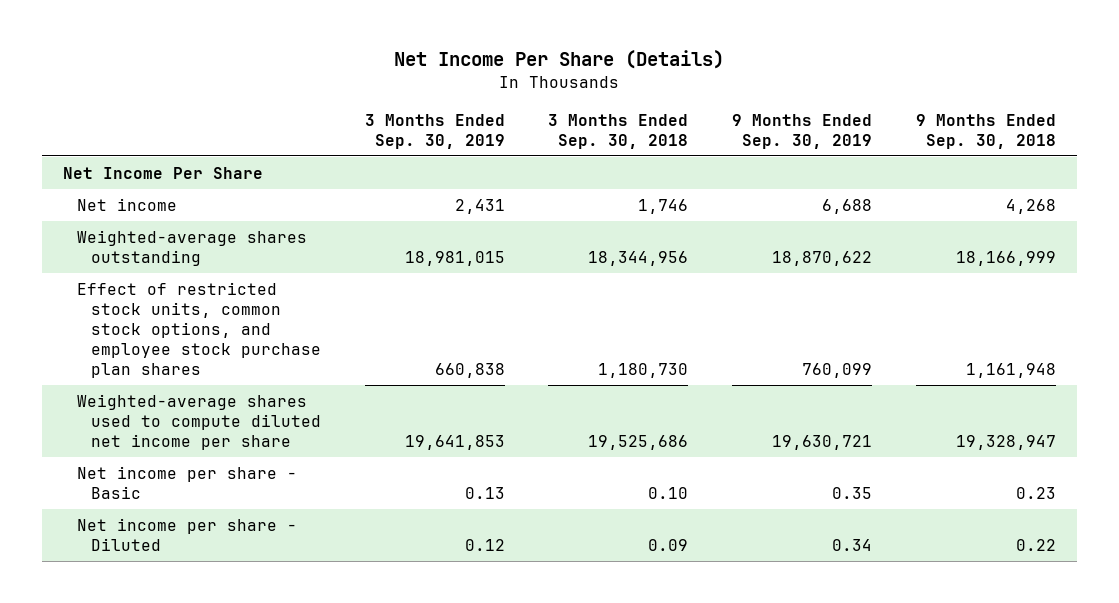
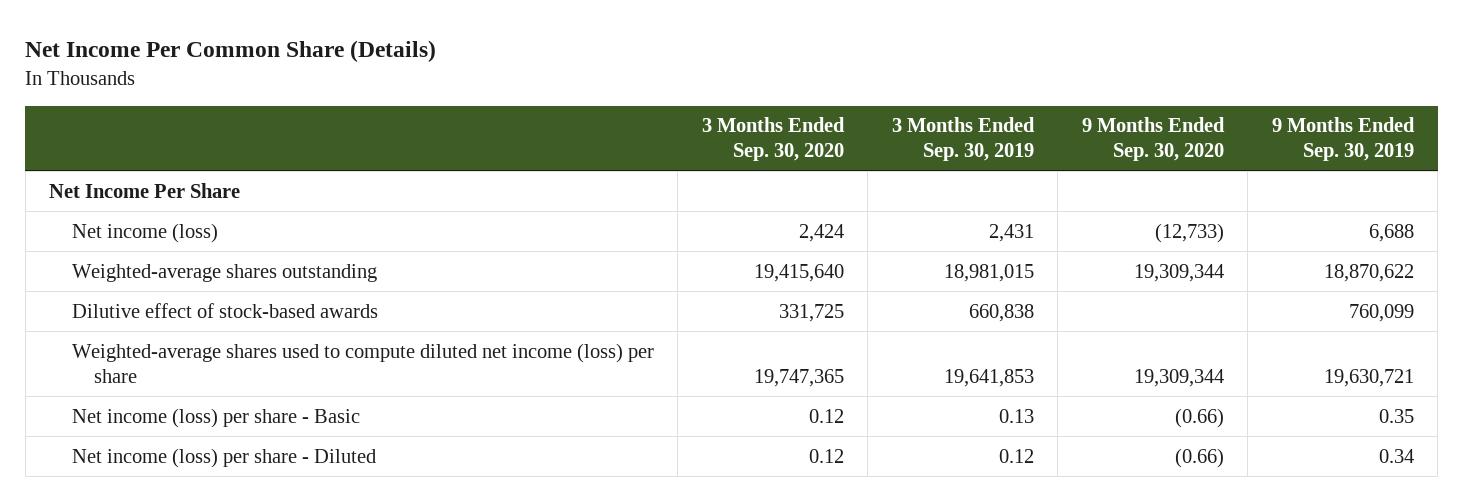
[394,50,725,70] Net Income Per Share (Details) -> [25,40,437,63] Net Income Per Common Share (Details)
[548,113,689,149] 3 Months Ended Sep. 30, 2018 -> none
[915,113,1056,149] 9 Months Ended Sep. 30, 2018 -> none
none -> [701,117,845,162] 3 Months Ended Sep. 30, 2020
none -> [1081,117,1225,162] 9 Months Ended Sep. 30, 2020
[77,197,178,211] Net income -> [71,222,218,243] Net income (loss)
[77,281,322,378] Effect of restricted stock units, common stock options, and employee stock purchase plan shares -> [71,302,378,318] Dilutive effect of stock-based awards
[77,393,322,450] Weighted-average shares used to compute diluted net income per share -> [71,342,654,383] Weighted-average shares used to compute diluted net income (loss) per share
[77,465,298,499] Net income per share - Basic -> [71,407,360,428] Net income (loss) per share - Basic
[77,517,298,551] Net income per share - Diluted -> [71,447,376,468] Net income (loss) per share - Diluted

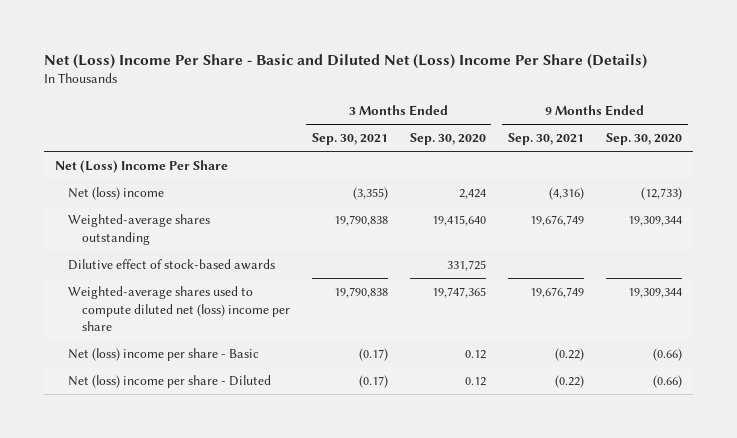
[25,40,437,63] Net Income Per Common Share (Details) -> [43,53,647,69] Net (Loss) Income Per Share - Basic and Diluted Net (Loss) Income Per Share (Details)
[891,117,1035,162] 3 Months Ended Sep. 30, 2019 -> none
[1271,117,1415,162] 9 Months Ended Sep. 30, 2019 -> none
none -> [311,133,388,146] Sep. 30, 2021
none -> [507,133,584,146] Sep. 30, 2021
[49,182,241,198] Net Income Per Share -> [54,160,228,174] Net (Loss) Income Per Share
[71,222,218,243] Net income (loss) -> [68,187,165,201] Net (loss) income
[71,342,654,383] Weighted-average shares used to compute diluted net income (loss) per share -> [68,286,290,332] Weighted-average shares used to compute diluted net (loss) income per share
[71,407,360,428] Net income (loss) per share - Basic -> [68,348,260,362] Net (loss) income per share - Basic
[71,447,376,468] Net income (loss) per share - Diluted -> [68,375,272,389] Net (loss) income per share - Diluted

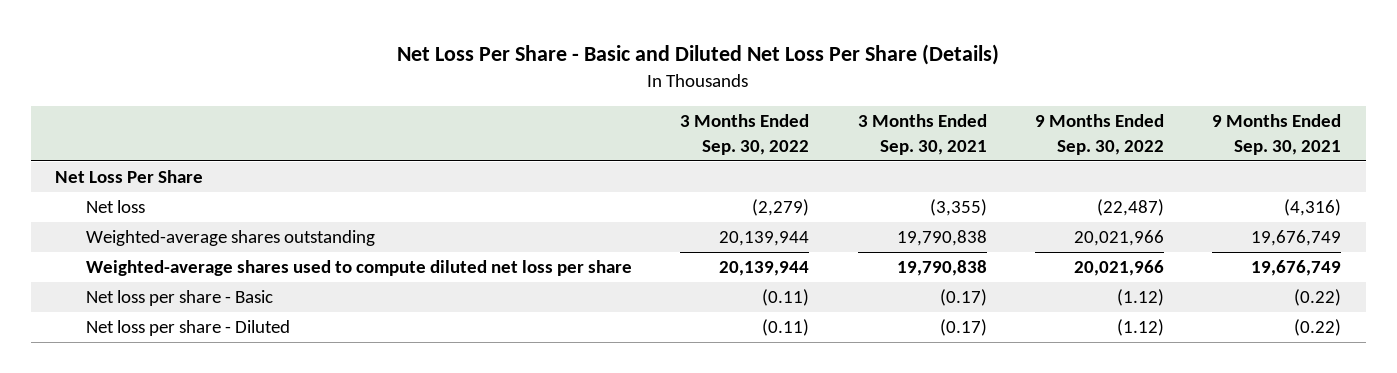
[43,53,647,69] Net (Loss) Income Per Share - Basic and Diluted Net (Loss) Income Per Share (Details) -> [397,43,1000,65] Net Loss Per Share - Basic and Diluted Net Loss Per Share (Details)
[409,133,486,146] Sep. 30, 2020 -> none
[606,133,683,146] Sep. 30, 2020 -> none
none -> [680,114,810,155] 3 Months Ended Sep. 30, 2022
none -> [1035,114,1165,155] 9 Months Ended Sep. 30, 2022
[54,160,228,174] Net (Loss) Income Per Share -> [55,170,204,184] Net Loss Per Share
[68,187,165,201] Net (loss) income -> [85,200,145,214] Net loss
[68,259,276,271] Dilutive effect of stock-based awards -> none
[68,286,290,332] Weighted-average shares used to compute diluted net (loss) income per share -> [85,260,632,277] Weighted-average shares used to compute diluted net loss per share
[68,348,260,362] Net (loss) income per share - Basic -> [85,290,273,307] Net loss per share - Basic
[68,375,272,389] Net (loss) income per share - Diluted -> [85,320,290,337] Net loss per share - Diluted

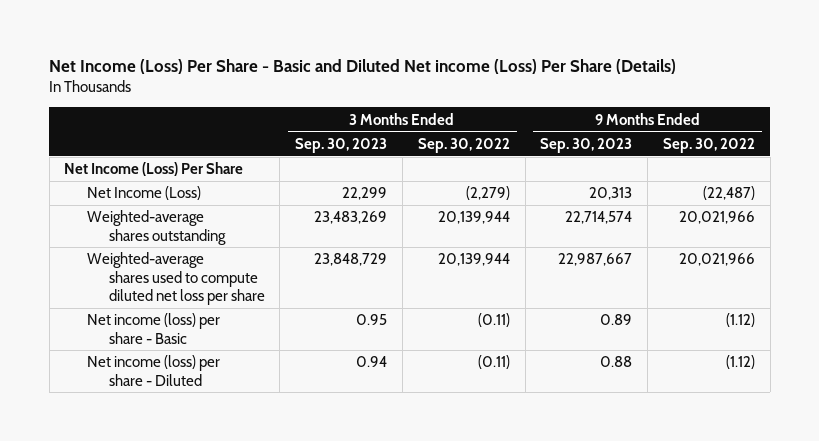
[397,43,1000,65] Net Loss Per Share - Basic and Diluted Net Loss Per Share (Details) -> [49,59,677,75] Net Income (Loss) Per Share - Basic and Diluted Net income (Loss) Per Share (Details)
[857,114,987,155] 3 Months Ended Sep. 30, 2021 -> none
[1212,114,1342,155] 9 Months Ended Sep. 30, 2021 -> none
none -> [295,137,388,153] Sep. 30, 2023
none -> [540,137,633,153] Sep. 30, 2023
[55,170,204,184] Net Loss Per Share -> [64,162,244,177] Net Income (Loss) Per Share
[85,200,145,214] Net loss -> [86,186,201,201] Net Income (Loss)
[85,290,273,307] Net loss per share - Basic -> [86,313,220,344] Net income (loss) per share - Basic
[85,320,290,337] Net loss per share - Diluted -> [86,355,220,386] Net income (loss) per share - Diluted

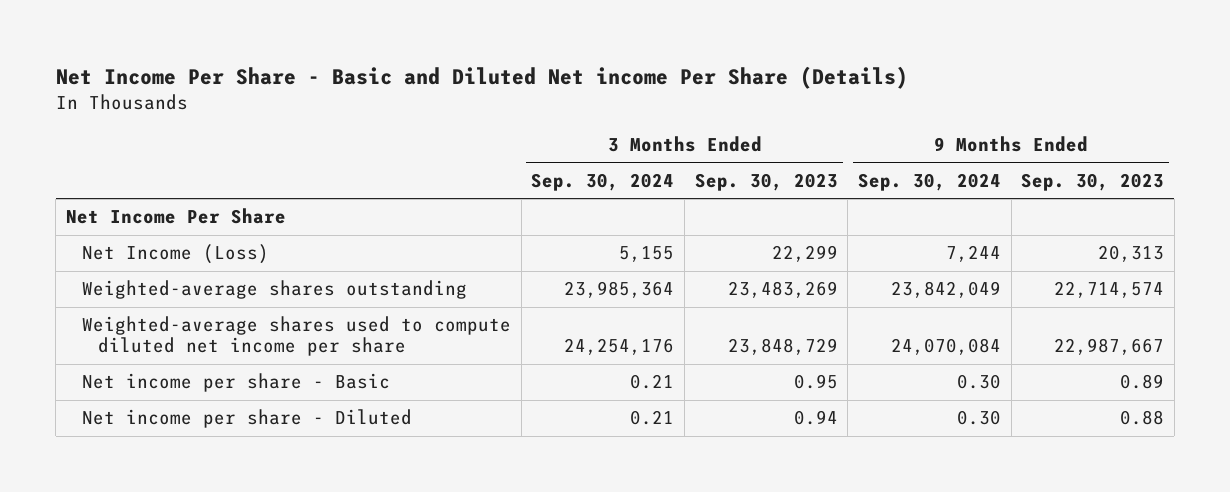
[49,59,677,75] Net Income (Loss) Per Share - Basic and Diluted Net income (Loss) Per Share (Details) -> [55,66,908,90] Net Income Per Share - Basic and Diluted Net income Per Share (Details)
[417,137,510,153] Sep. 30, 2022 -> none
[662,137,755,153] Sep. 30, 2022 -> none
none -> [531,173,675,192] Sep. 30, 2024
none -> [857,173,1001,192] Sep. 30, 2024
[64,162,244,177] Net Income (Loss) Per Share -> [66,208,287,225] Net Income Per Share
[86,252,265,305] Weighted-average shares used to compute diluted net loss per share -> [82,316,512,357] Weighted-average shares used to compute diluted net income per share
[86,313,220,344] Net income (loss) per share - Basic -> [82,373,391,393] Net income per share - Basic
[86,355,220,386] Net income (loss) per share - Diluted -> [82,409,413,429] Net income per share - Diluted

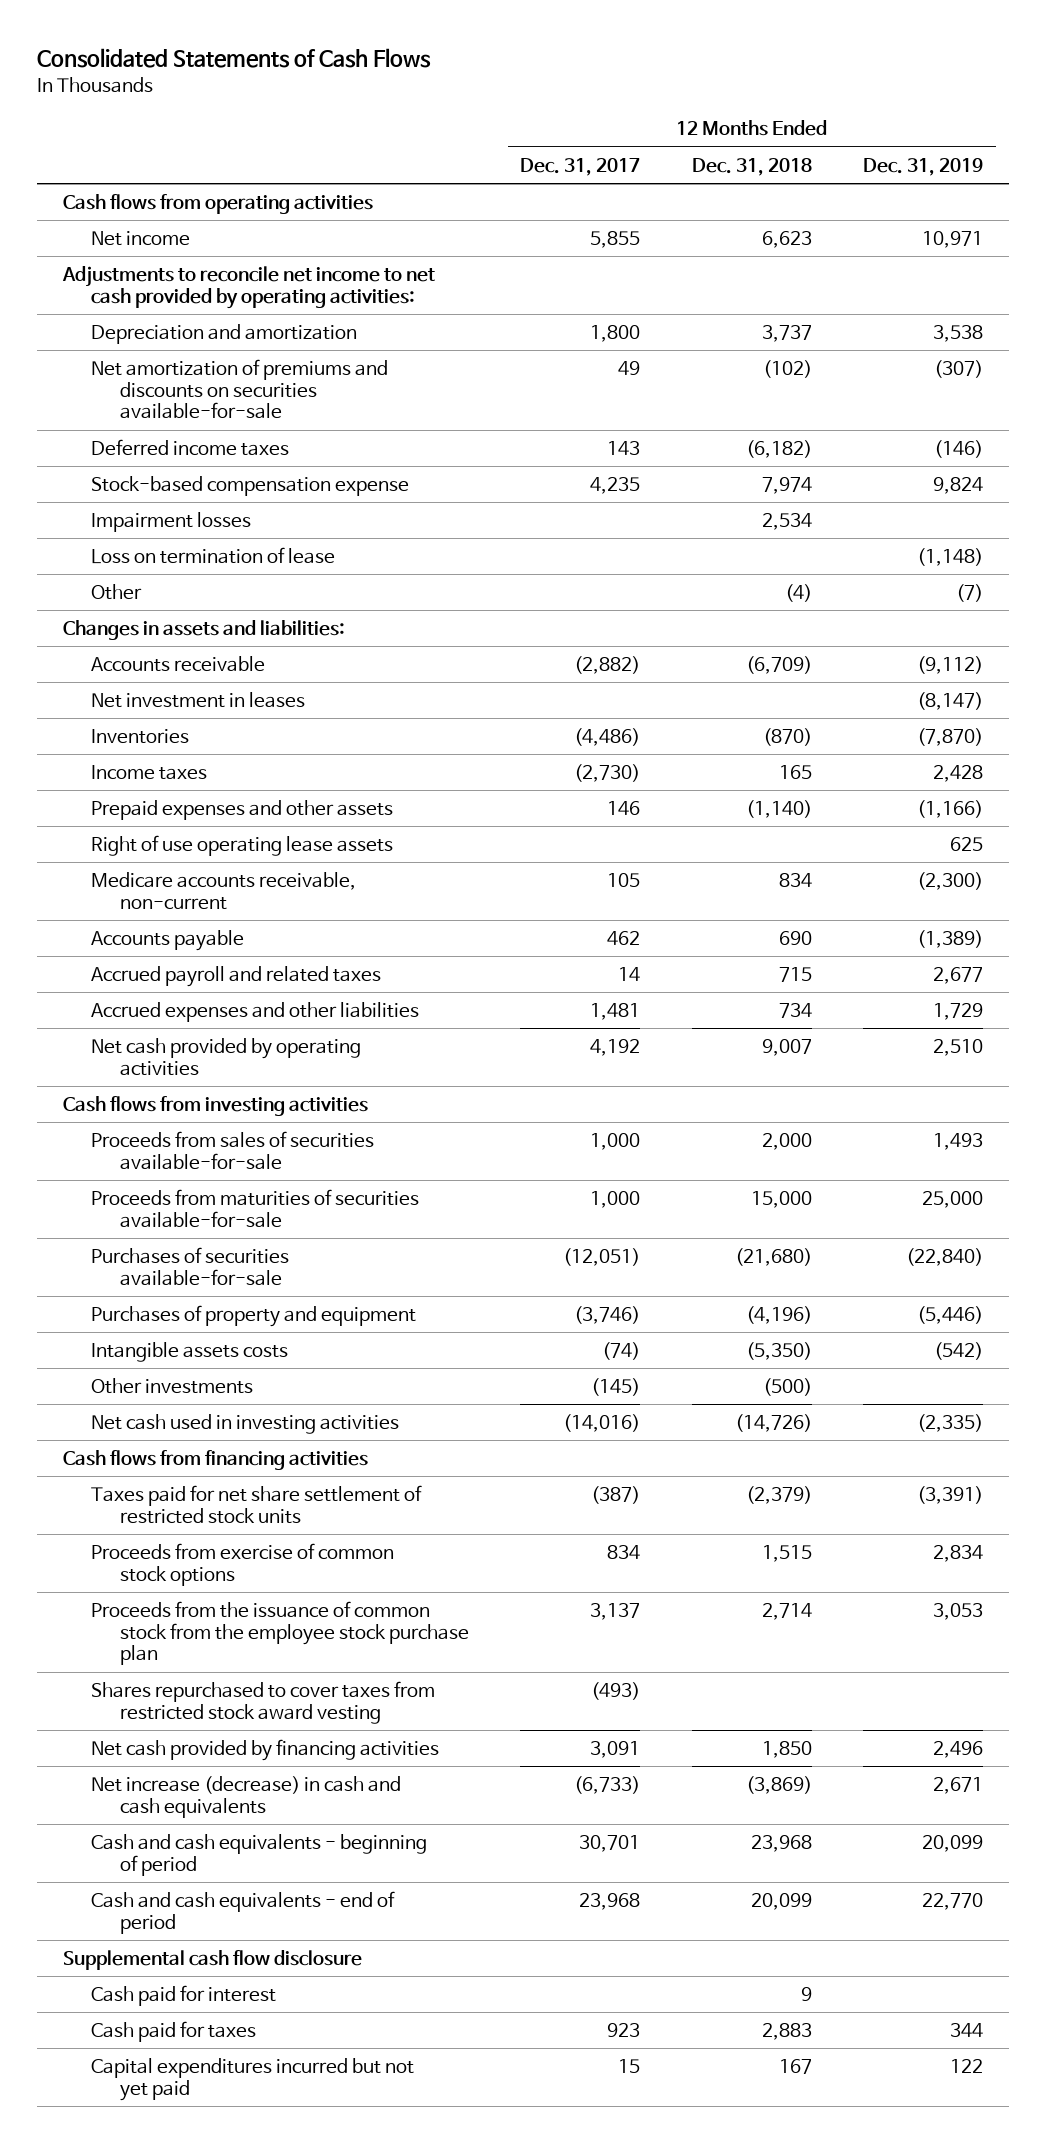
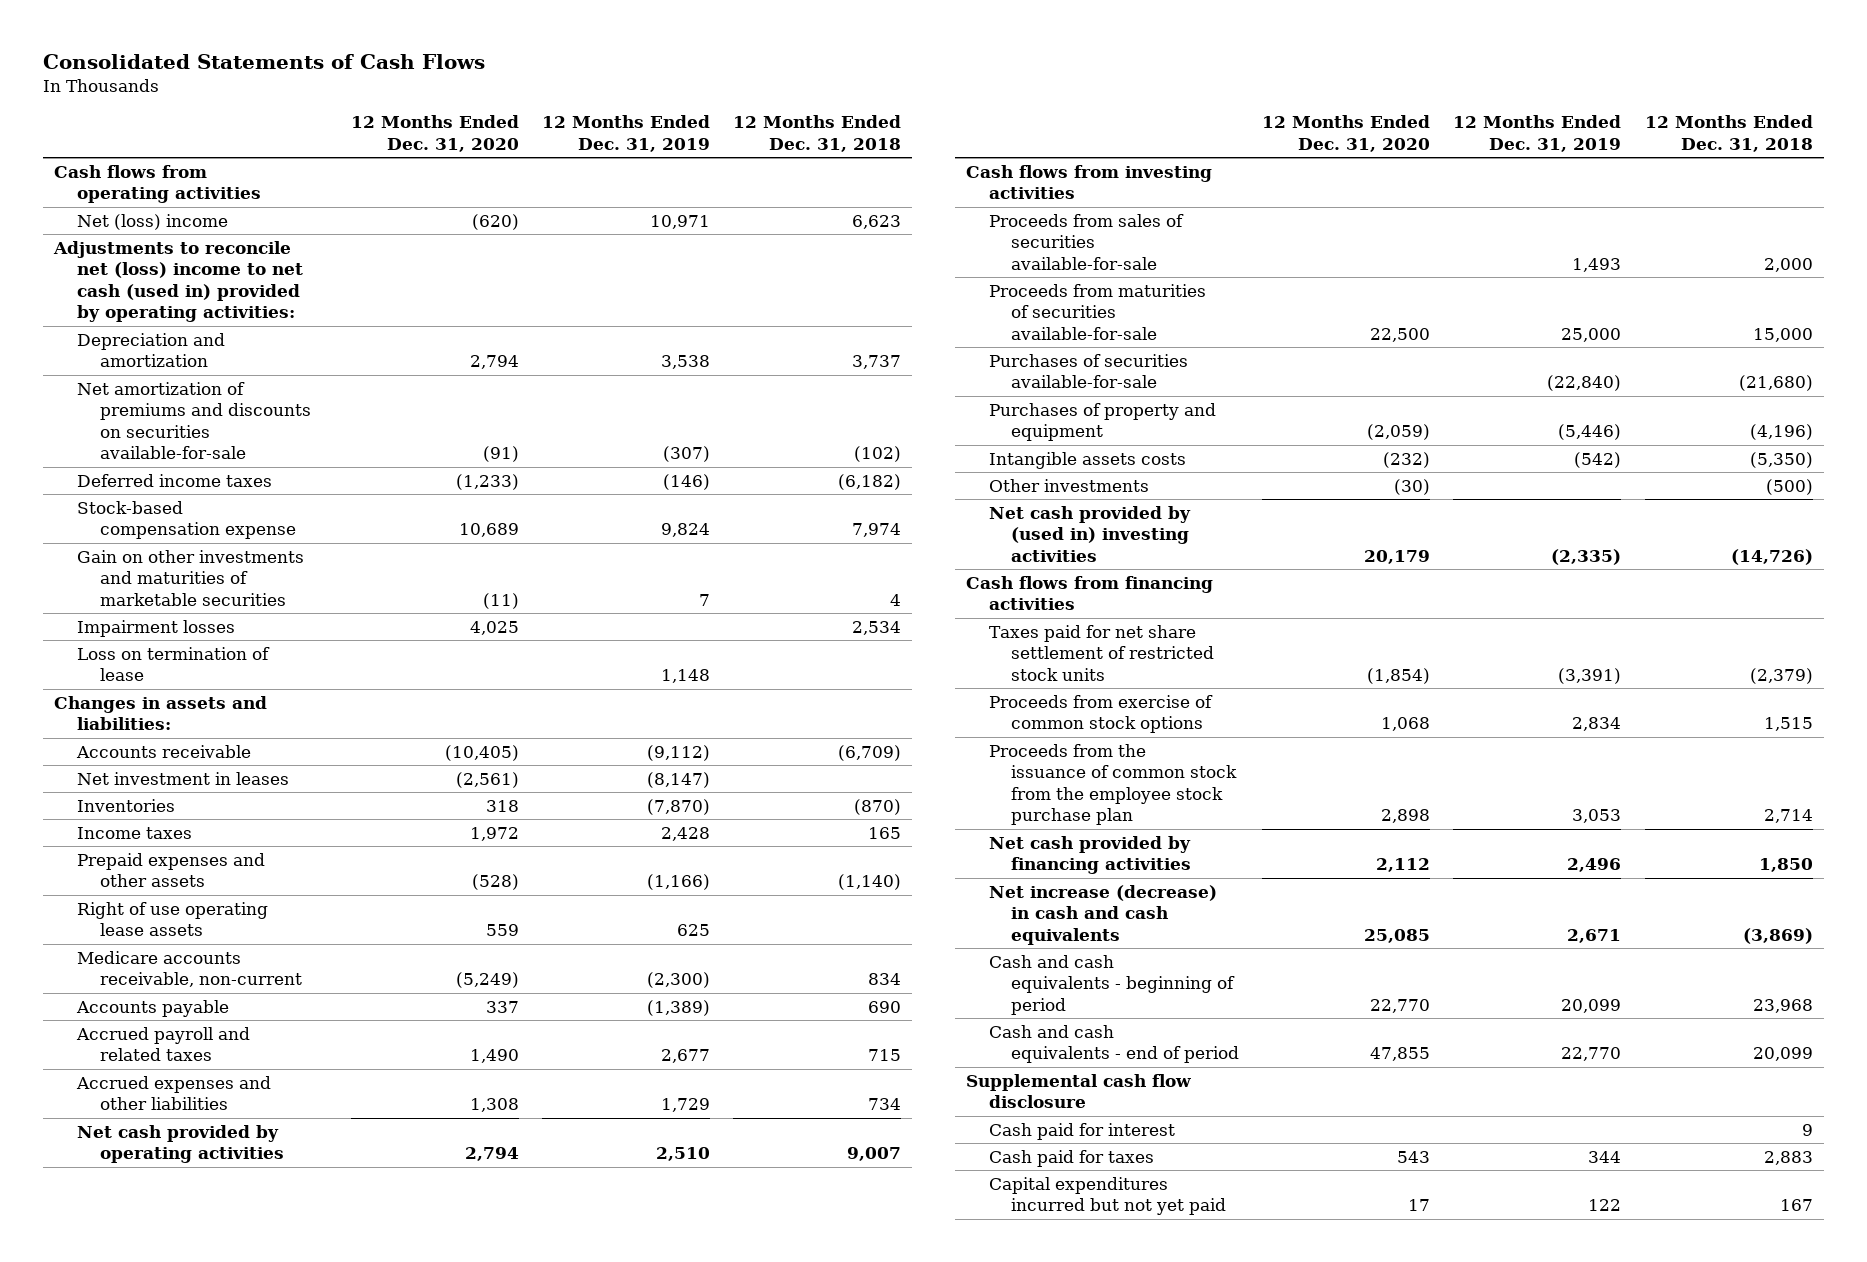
[520,157,641,176] Dec. 31, 2017 -> none
none -> [350,115,519,152] 12 Months Ended Dec. 31, 2020
[91,231,191,247] Net income -> [76,213,228,230] Net (loss) income
[61,266,435,309] Adjustments to reconcile net income to net cash provided by operating activities: -> [53,240,303,323] Adjustments to reconcile net (loss) income to net cash (used in) provided by operating activities:
none -> [76,549,304,606] Gain on other investments and maturities of marketable securities
[91,584,143,601] Other -> none
[917,548,984,567] (1,148) -> [660,669,710,684] 1,148
[91,1414,400,1435] Net cash used in investing activities -> [988,505,1191,562] Net cash provided by (used in) investing activities
[91,1681,436,1724] Shares repurchased to cover taxes from restricted stock award vesting -> none

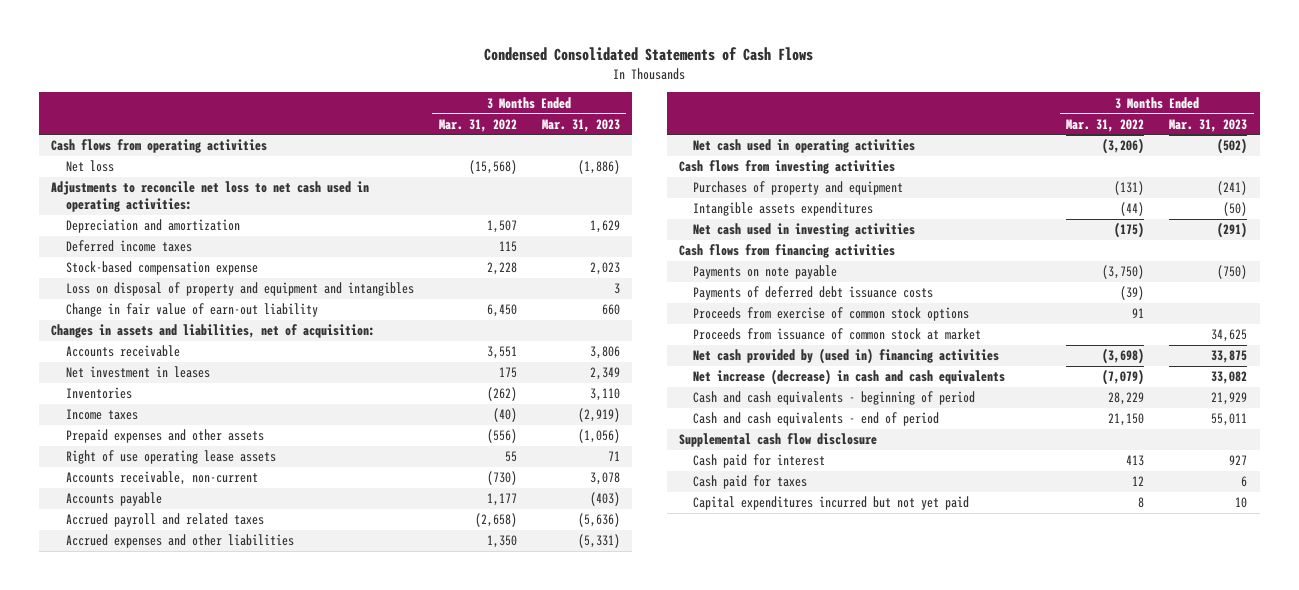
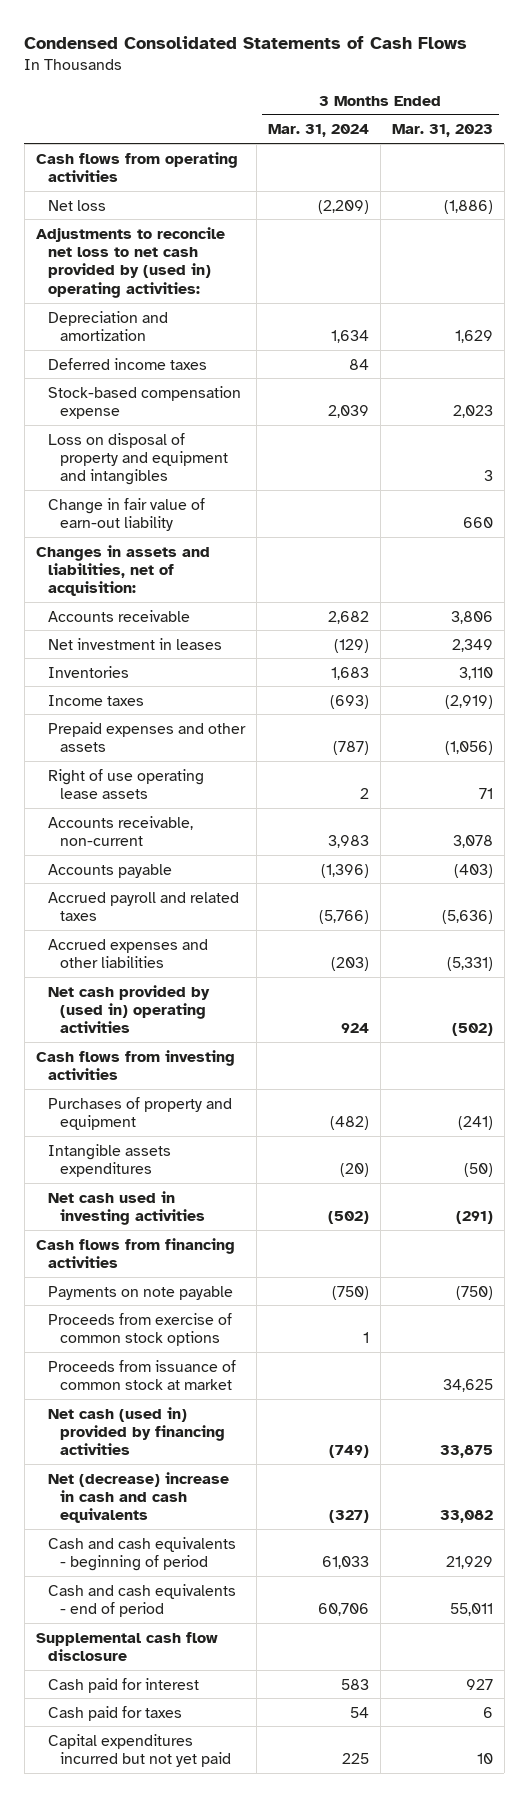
[438,118,517,132] Mar. 31, 2022 -> none
none -> [267,124,369,138] Mar. 31, 2024
[51,181,370,212] Adjustments to reconcile net loss to net cash used in operating activities: -> [35,226,225,298] Adjustments to reconcile net loss to net cash provided by (used in) operating activities:
[693,139,916,154] Net cash used in operating activities -> [47,984,210,1034] Net cash provided by (used in) operating activities
[693,286,934,301] Payments of deferred debt issuance costs -> none
[693,348,1000,365] Net cash provided by (used in) financing activities -> [47,1406,225,1456] Net cash (used in) provided by financing activities
[693,369,1006,386] Net increase (decrease) in cash and cash equivalents -> [47,1471,229,1524] Net (decrease) increase in cash and cash equivalents

